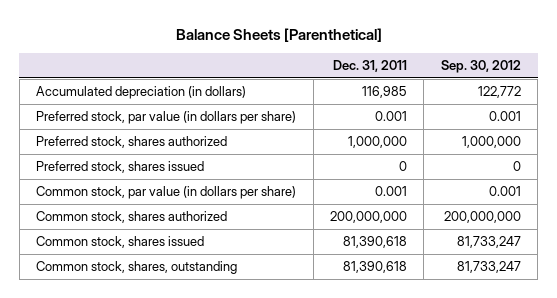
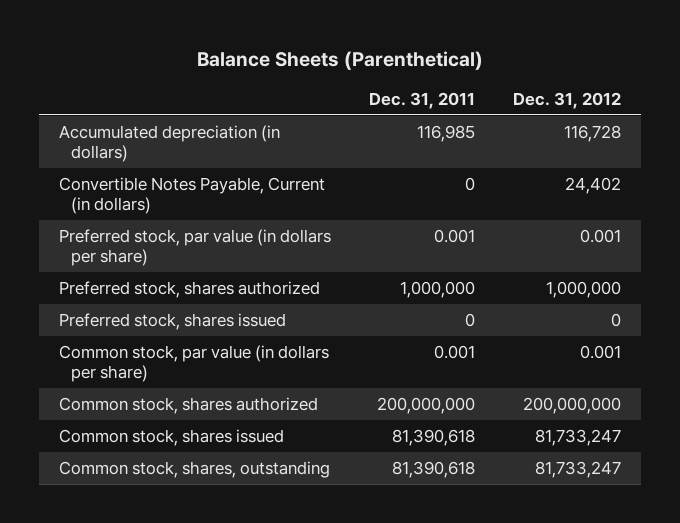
[175,27,382,42] Balance Sheets [Parenthetical] -> [197,50,484,70] Balance Sheets (Parenthetical)
[440,60,521,74] Sep. 30, 2012 -> none
none -> [513,92,622,110] Dec. 31, 2012
none -> [58,176,325,214] Convertible Notes Payable, Current (in dollars)

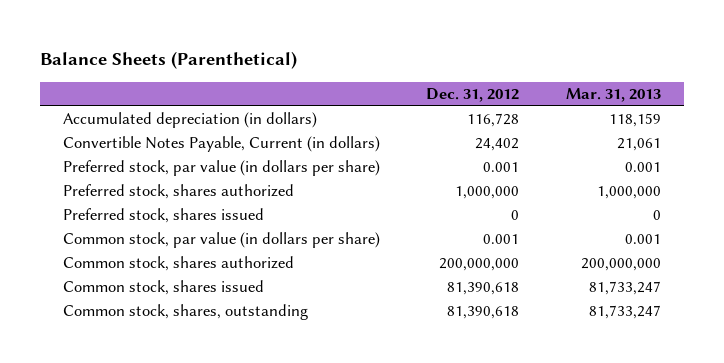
[369,92,476,110] Dec. 31, 2011 -> none
none -> [565,87,661,102] Mar. 31, 2013
[535,428,622,446] 81,733,247 -> [447,282,520,296] 81,390,618
[535,460,622,478] 81,733,247 -> [447,306,520,320] 81,390,618

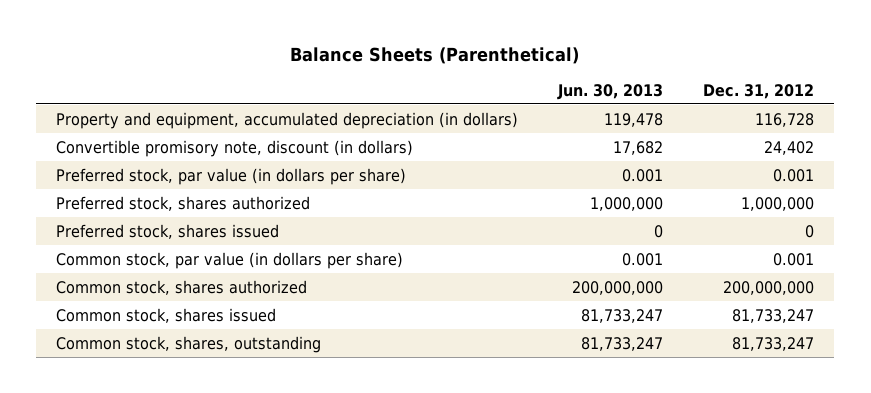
[565,87,661,102] Mar. 31, 2013 -> none
none -> [557,83,664,100] Jun. 30, 2013
[63,112,318,129] Accumulated depreciation (in dollars) -> [56,111,519,129] Property and equipment, accumulated depreciation (in dollars)
[63,136,381,153] Convertible Notes Payable, Current (in dollars) -> [56,139,414,157] Convertible promisory note, discount (in dollars)
[447,282,520,296] 81,390,618 -> [732,308,815,323] 81,733,247
[447,306,520,320] 81,390,618 -> [732,336,815,351] 81,733,247

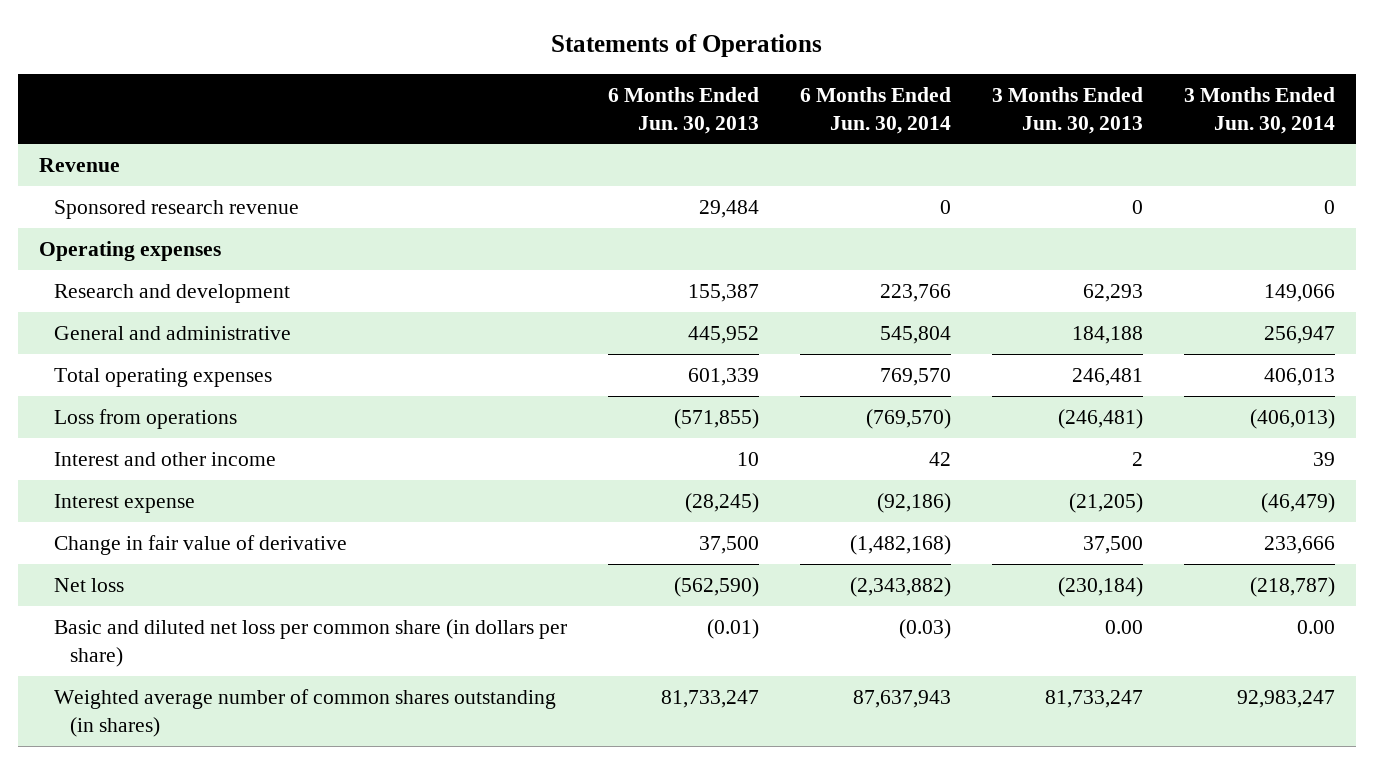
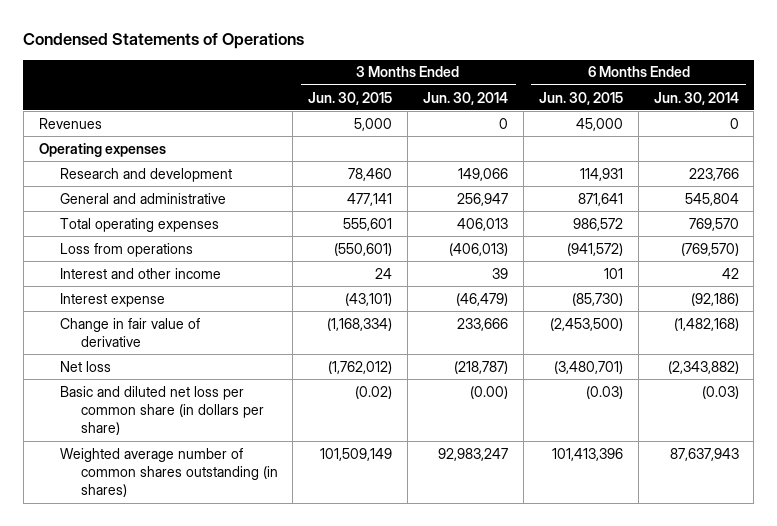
[551,34,823,58] Statements of Operations -> [23,33,305,50] Condensed Statements of Operations
[608,86,760,134] 6 Months Ended Jun. 30, 2013 -> none
[992,86,1144,134] 3 Months Ended Jun. 30, 2013 -> none
none -> [308,91,393,105] Jun. 30, 2015
none -> [538,91,623,105] Jun. 30, 2015
[38,157,120,172] Revenue -> none
[54,199,300,219] Sponsored research revenue -> none
none -> [38,117,102,129] Revenues
[1297,619,1336,634] 0.00 -> [470,385,509,399] (0.00)

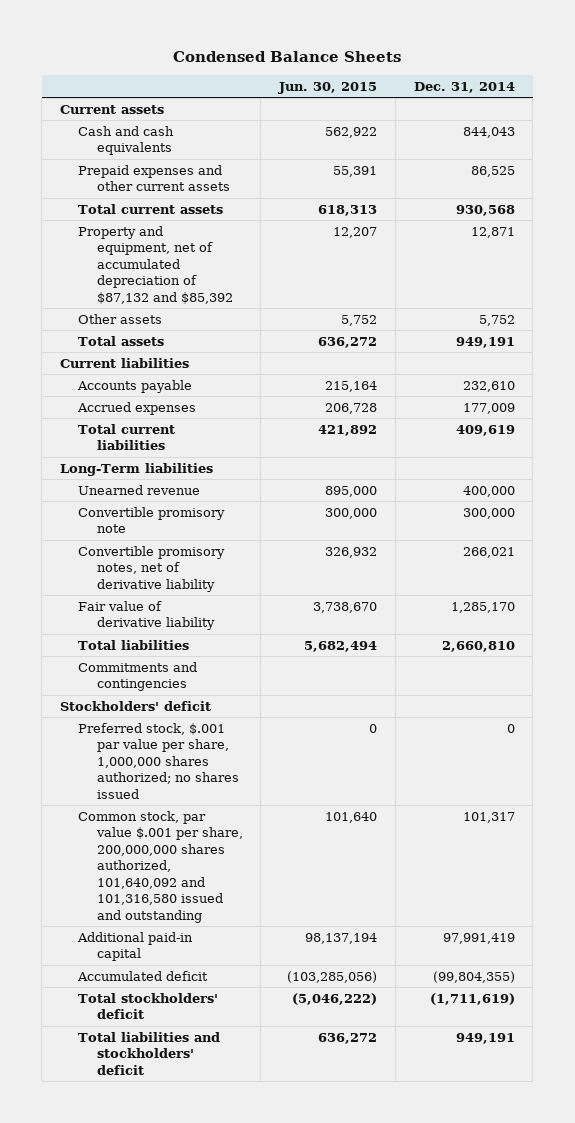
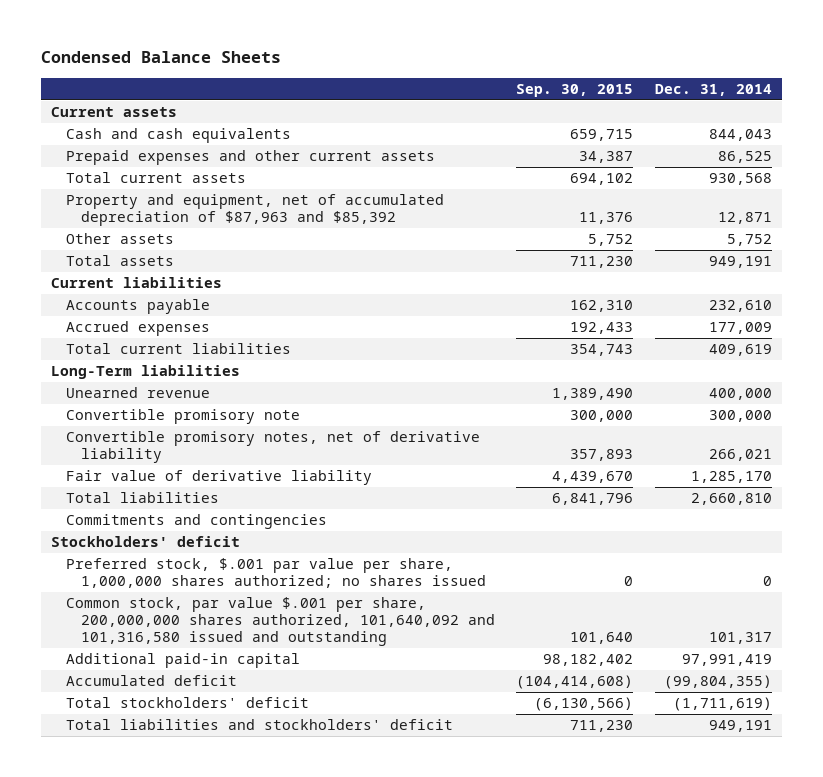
[278,81,378,94] Jun. 30, 2015 -> none
none -> [516,83,634,97] Sep. 30, 2015
[78,225,233,304] Property and equipment, net of accumulated depreciation of $87,132 and $85,392 -> [66,194,445,227] Property and equipment, net of accumulated depreciation of $87,963 and $85,392

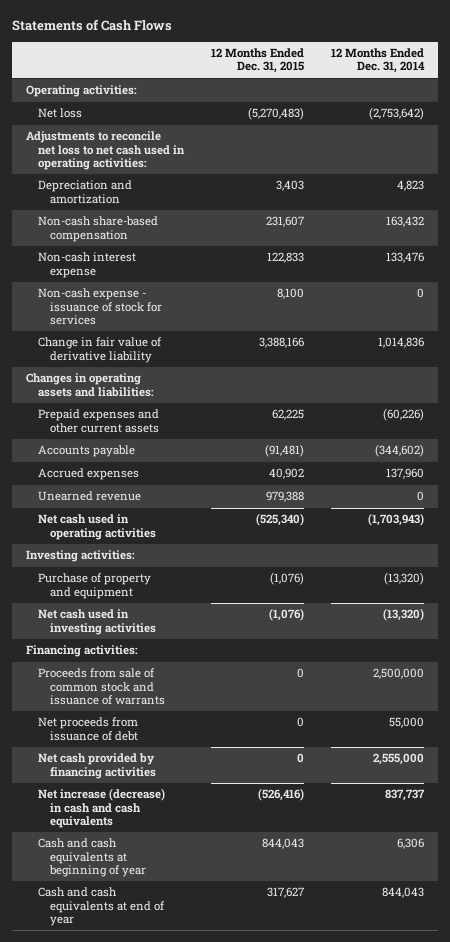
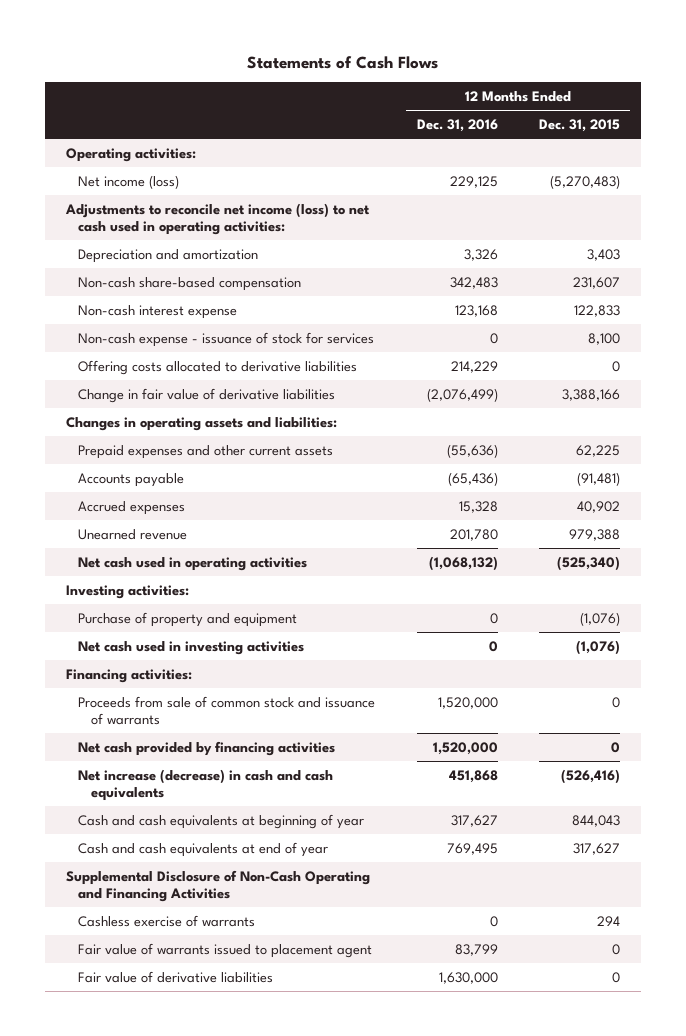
[331,47,426,74] 12 Months Ended Dec. 31, 2014 -> none
none -> [416,119,498,133] Dec. 31, 2016
[37,108,82,119] Net loss -> [78,174,180,189] Net income (loss)
[25,131,185,171] Adjustments to reconcile net loss to net cash used in operating activities: -> [64,202,370,235] Adjustments to reconcile net income (loss) to net cash used in operating activities:
none -> [78,359,358,375] Offering costs allocated to derivative liabilities
[37,337,162,363] Change in fair value of derivative liability -> [78,387,336,403] Change in fair value of derivative liabilities
[37,717,138,741] Net proceeds from issuance of debt -> none
none -> [65,869,370,902] Supplemental Disclosure of Non-Cash Operating and Financing Activities
none -> [78,914,256,927] Cashless exercise of warrants
none -> [78,942,373,958] Fair value of warrants issued to placement agent
none -> [78,970,274,983] Fair value of derivative liabilities

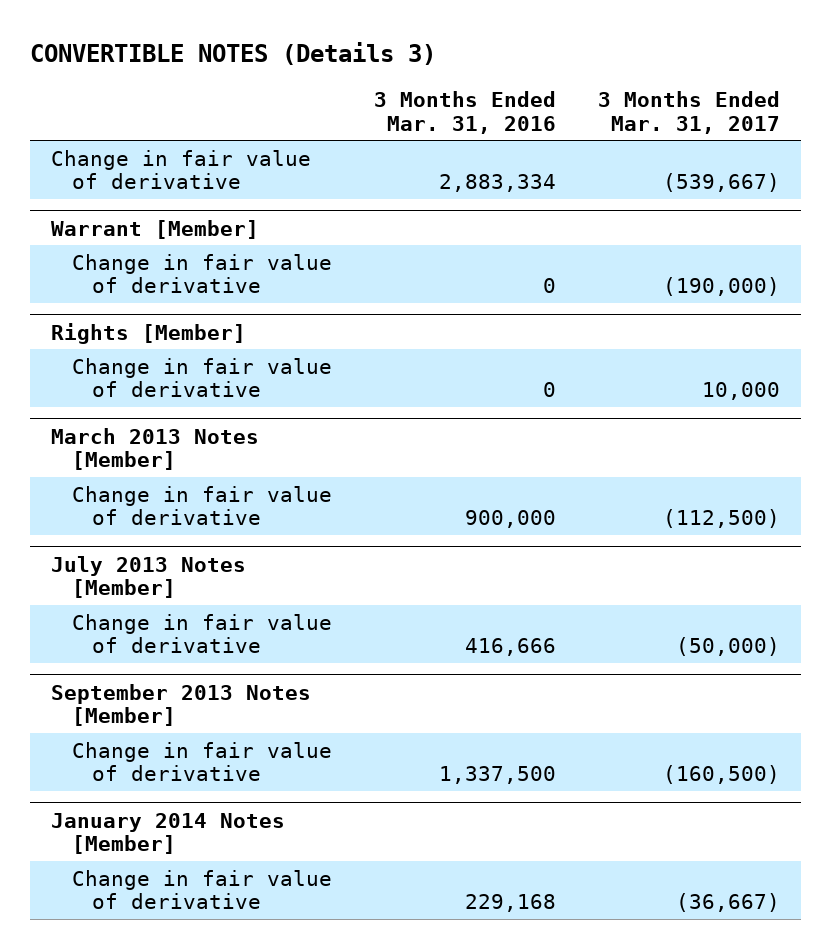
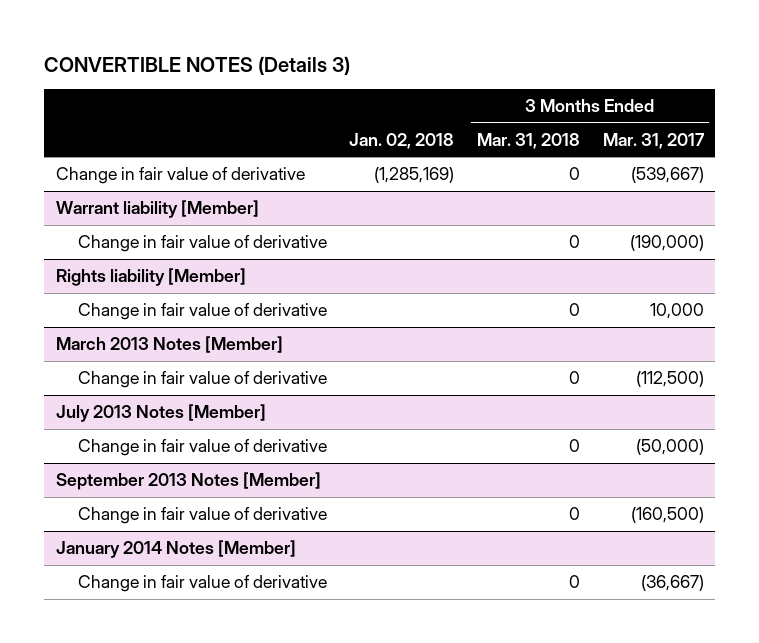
[373,91,556,134] 3 Months Ended Mar. 31, 2016 -> none
none -> [349,132,455,149] Jan. 02, 2018
none -> [476,132,580,149] Mar. 31, 2018
[51,219,260,239] Warrant [Member] -> [55,200,259,219] Warrant liability [Member]
[51,322,247,344] Rights [Member] -> [55,268,246,287] Rights liability [Member]

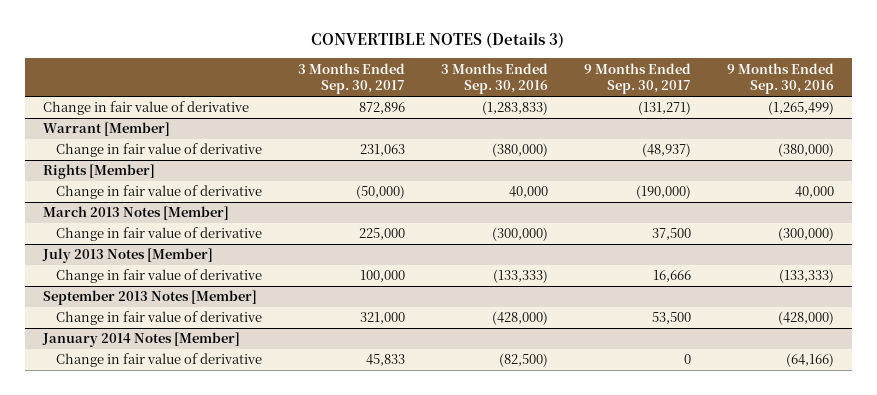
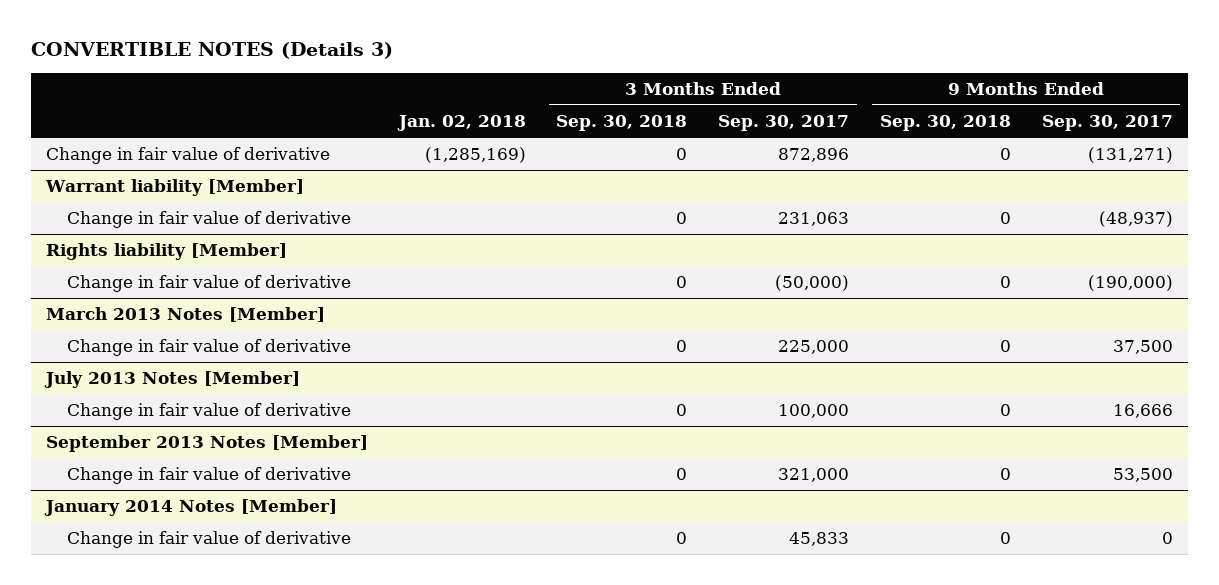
[440,62,548,95] 3 Months Ended Sep. 30, 2016 -> none
[726,62,834,95] 9 Months Ended Sep. 30, 2016 -> none
none -> [396,115,526,132] Jan. 02, 2018
none -> [556,115,688,132] Sep. 30, 2018
none -> [879,115,1011,132] Sep. 30, 2018
[43,122,171,137] Warrant [Member] -> [44,179,304,197] Warrant liability [Member]
[43,164,156,180] Rights [Member] -> [45,243,287,261] Rights liability [Member]

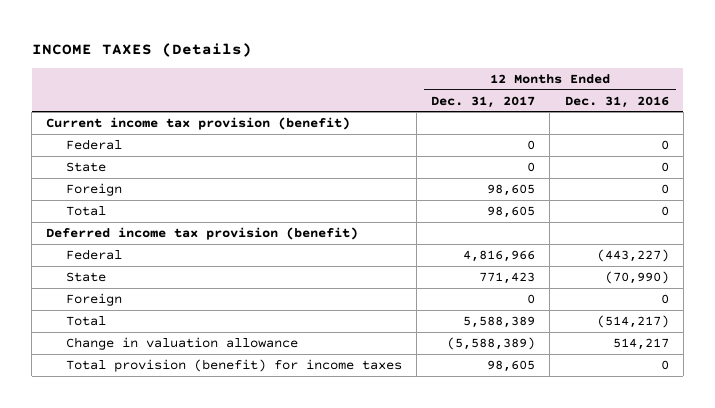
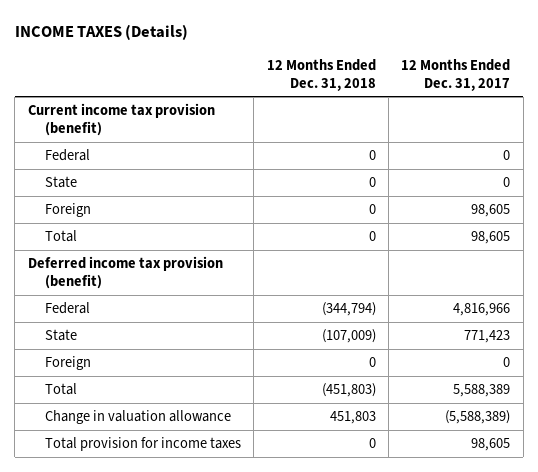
[564,95,669,108] Dec. 31, 2016 -> none
none -> [266,59,376,91] 12 Months Ended Dec. 31, 2018
[66,359,403,373] Total provision (benefit) for income taxes -> [45,437,242,452] Total provision for income taxes

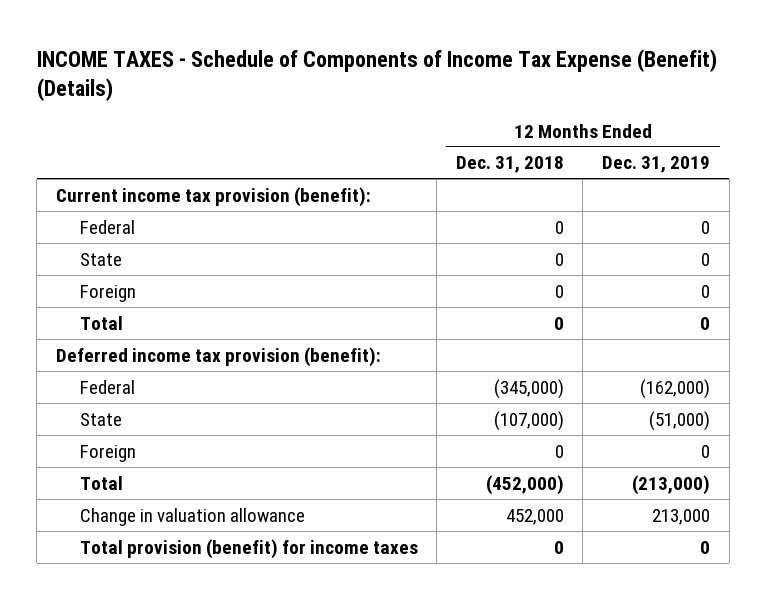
[14,24,188,41] INCOME TAXES (Details) -> [36,48,717,102] INCOME TAXES - Schedule of Components of Income Tax Expense (Benefit) (Details)
[401,59,511,91] 12 Months Ended Dec. 31, 2017 -> none
none -> [602,156,711,174] Dec. 31, 2019
[27,103,215,136] Current income tax provision (benefit) -> [56,186,372,207] Current income tax provision (benefit):
[27,256,223,289] Deferred income tax provision (benefit) -> [56,346,382,367] Deferred income tax provision (benefit):
[321,302,376,317] (344,794) -> [493,378,564,399] (345,000)
[321,329,376,344] (107,009) -> [493,410,564,431] (107,000)
[321,383,376,398] (451,803) -> [485,474,564,495] (452,000)
[329,411,376,425] 451,803 -> [505,508,564,525] 452,000
[45,437,242,452] Total provision for income taxes -> [79,538,418,559] Total provision (benefit) for income taxes

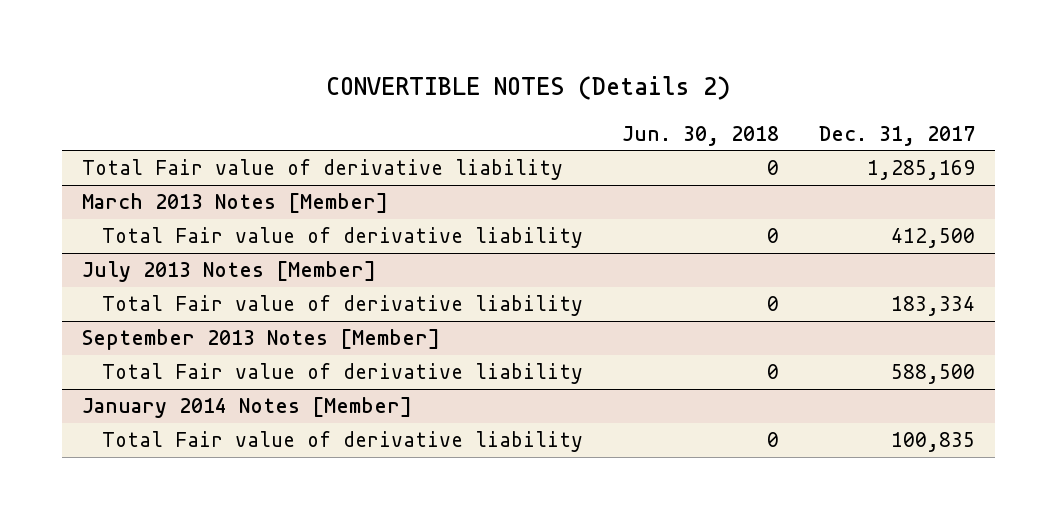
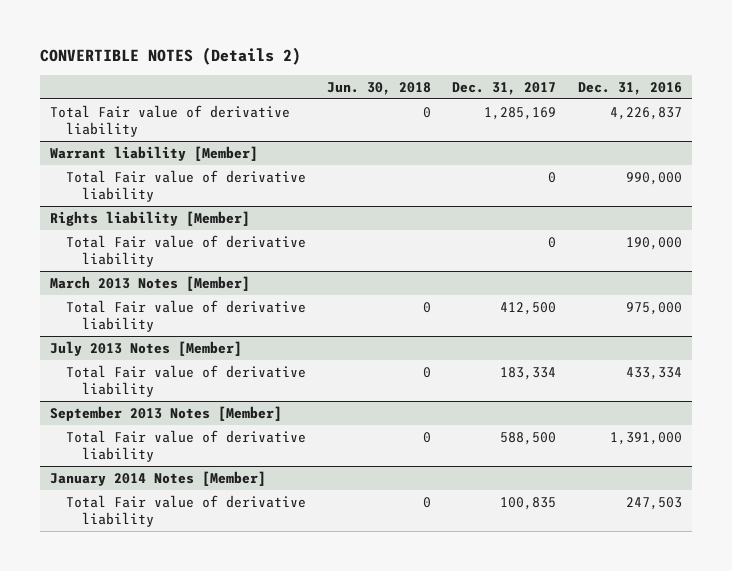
none -> [577,81,682,95] Dec. 31, 2016
none -> [50,145,259,161] Warrant liability [Member]
none -> [66,169,307,203] Total Fair value of derivative liability
none -> [50,210,251,226] Rights liability [Member]
none -> [66,234,307,268] Total Fair value of derivative liability

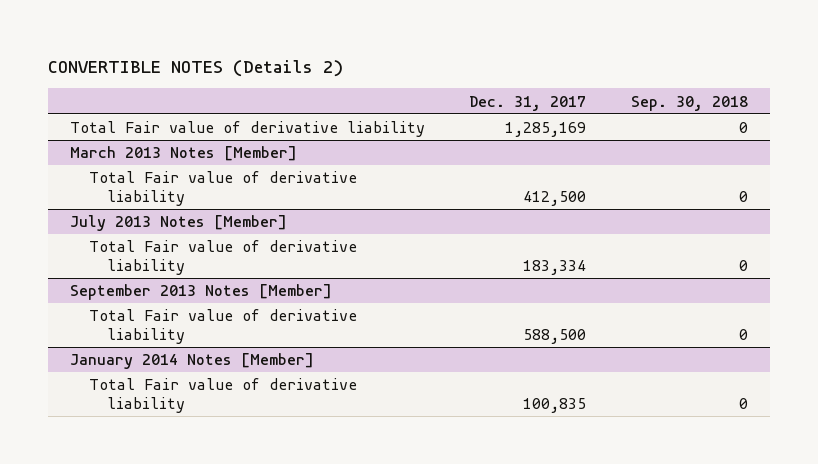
[327,81,432,95] Jun. 30, 2018 -> none
[577,81,682,95] Dec. 31, 2016 -> none
none -> [630,95,748,111] Sep. 30, 2018
[50,145,259,161] Warrant liability [Member] -> none
[66,169,307,203] Total Fair value of derivative liability -> none
[50,210,251,226] Rights liability [Member] -> none
[66,234,307,268] Total Fair value of derivative liability -> none

